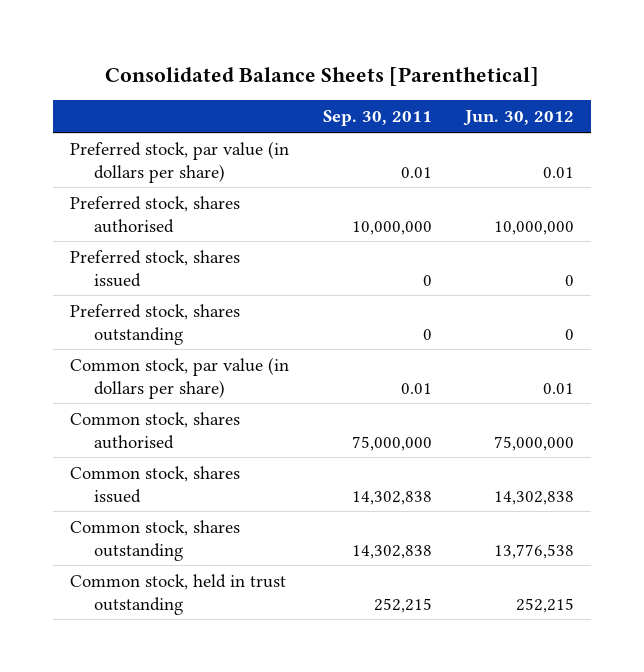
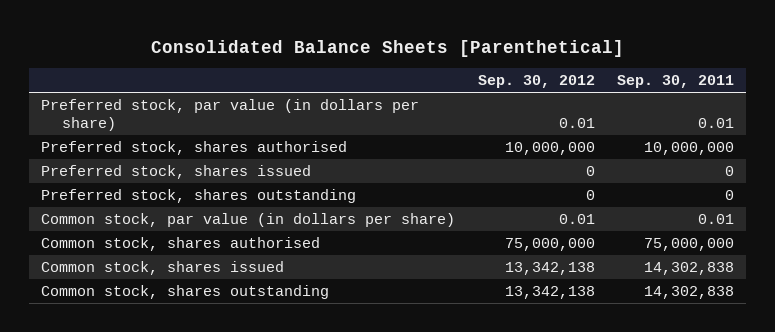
[463,110,575,127] Jun. 30, 2012 -> none
none -> [477,75,595,89] Sep. 30, 2012
[69,573,286,615] Common stock, held in trust outstanding -> none

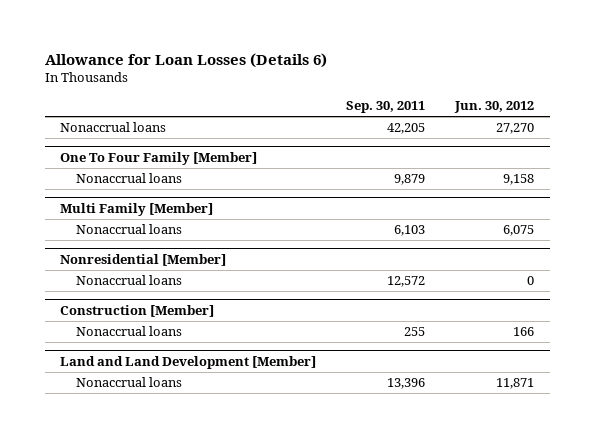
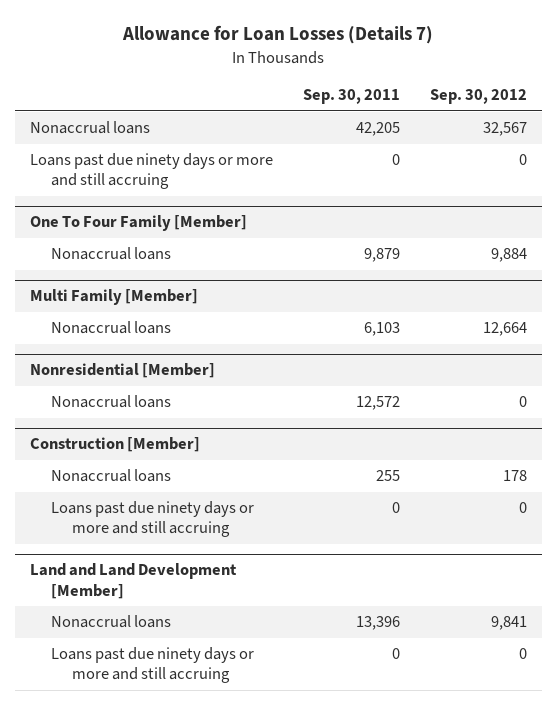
[44,52,327,68] Allowance for Loan Losses (Details 6) -> [122,25,434,45] Allowance for Loan Losses (Details 7)
[454,101,535,114] Jun. 30, 2012 -> none
none -> [429,89,527,105] Sep. 30, 2012
none -> [29,153,273,190] Loans past due ninety days or more and still accruing
none -> [50,501,254,538] Loans past due ninety days or more and still accruing
none -> [50,647,254,684] Loans past due ninety days or more and still accruing

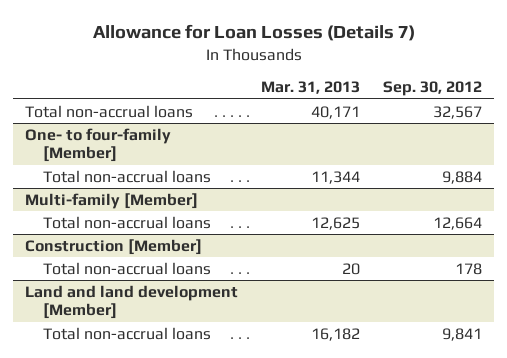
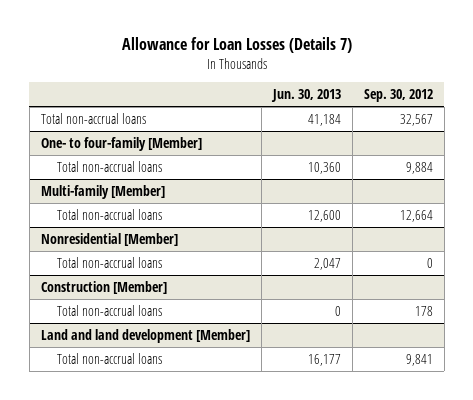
[261,81,361,95] Mar. 31, 2013 -> none
none -> [270,89,341,103] Jun. 30, 2013
none -> [40,232,178,246] Nonresidential [Member]
none -> [57,256,163,268] Total non-accrual loans

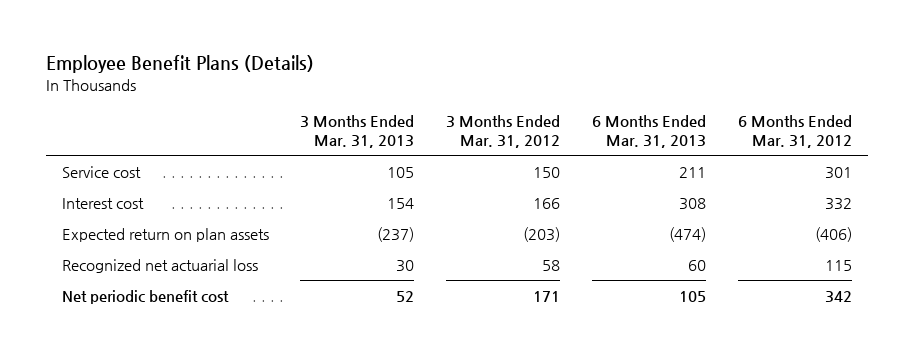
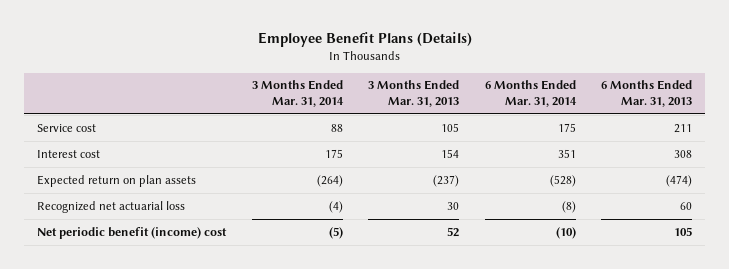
[446,114,561,149] 3 Months Ended Mar. 31, 2012 -> none
[737,114,852,149] 6 Months Ended Mar. 31, 2012 -> none
none -> [251,80,344,108] 3 Months Ended Mar. 31, 2014
none -> [484,80,577,108] 6 Months Ended Mar. 31, 2014
[61,289,229,304] Net periodic benefit cost -> [36,226,227,239] Net periodic benefit (income) cost

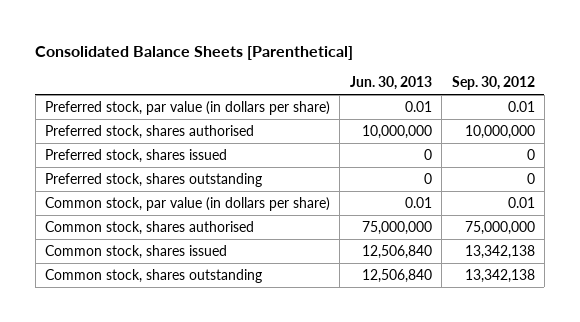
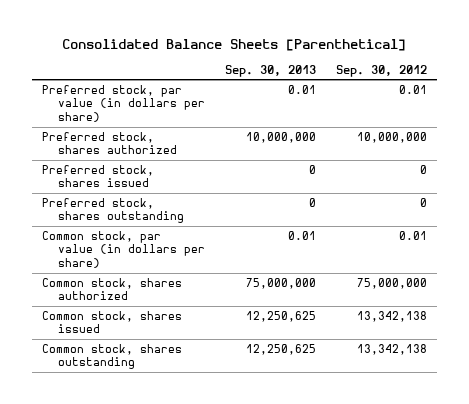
[349,76,432,91] Jun. 30, 2013 -> none
none -> [224,64,316,77] Sep. 30, 2013
[44,124,254,139] Preferred stock, shares authorised -> [42,131,177,155] Preferred stock, shares authorized
[44,220,254,235] Common stock, shares authorised -> [42,277,183,301] Common stock, shares authorized

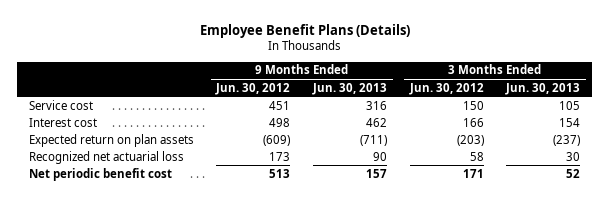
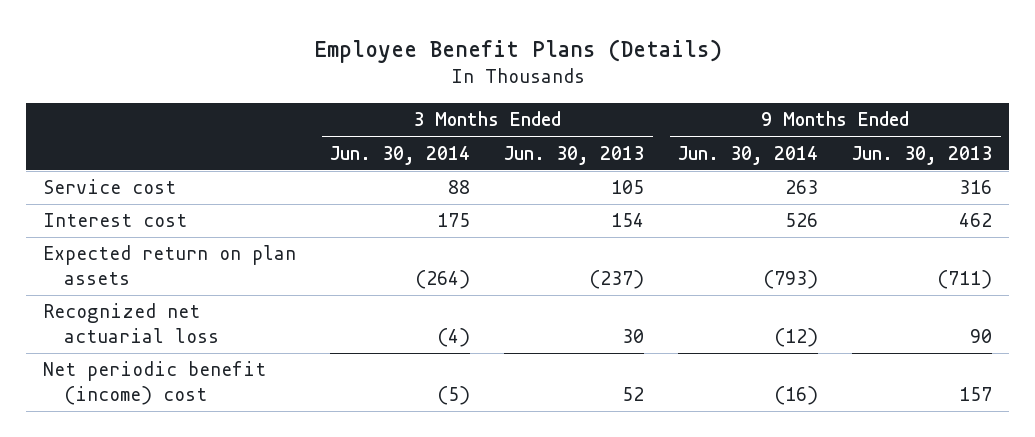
[215,82,291,95] Jun. 30, 2012 -> none
[408,82,484,95] Jun. 30, 2012 -> none
none -> [330,145,471,165] Jun. 30, 2014
none -> [678,145,819,165] Jun. 30, 2014
[28,167,172,181] Net periodic benefit cost -> [42,361,266,405] Net periodic benefit (income) cost

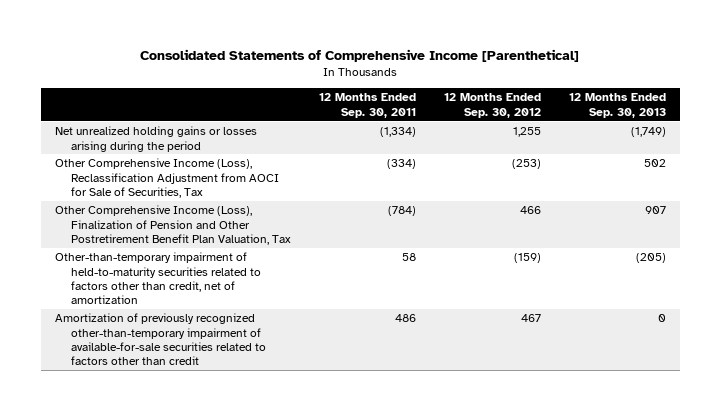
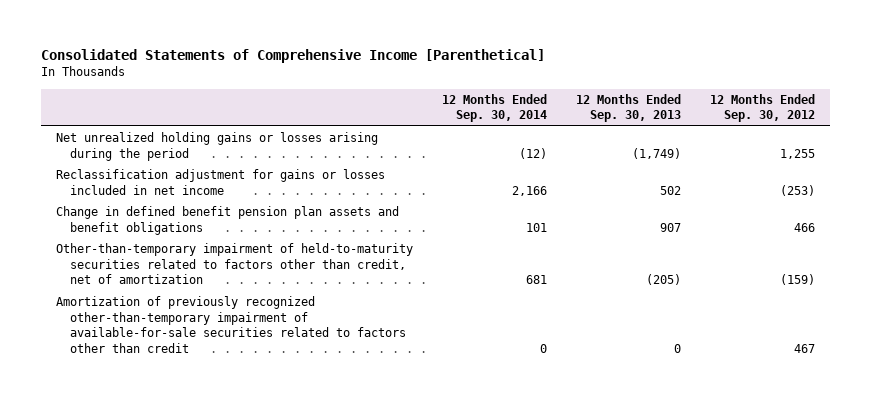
[319,93,417,118] 12 Months Ended Sep. 30, 2011 -> none
none -> [442,93,548,123] 12 Months Ended Sep. 30, 2014
[54,158,280,198] Other Comprehensive Income (Loss), Reclassification Adjustment from AOCI for Sale of Securities, Tax -> [55,169,385,195] Reclassification adjustment for gains or losses included in net income
[54,205,292,245] Other Comprehensive Income (Loss), Finalization of Pension and Other Postretirement Benefit Plan Valuation, Tax -> [55,206,399,235] Change in defined benefit pension plan assets and benefit obligations

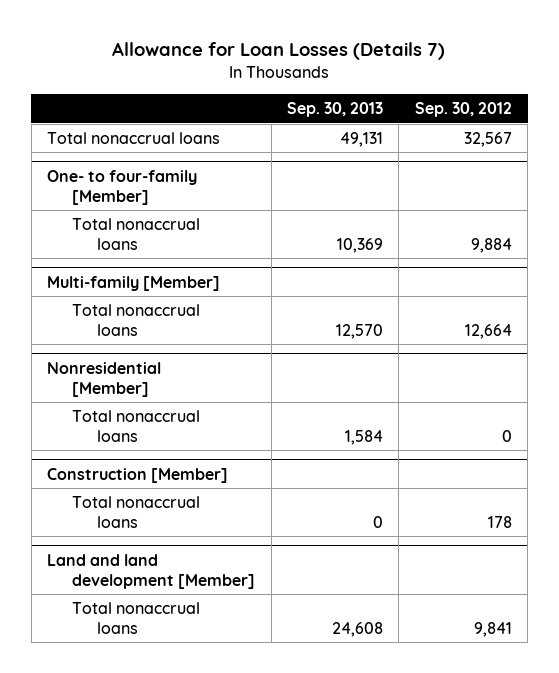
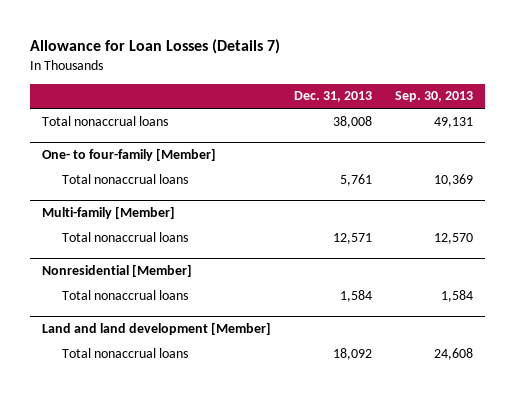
[414,102,512,118] Sep. 30, 2012 -> none
none -> [294,91,373,103] Dec. 31, 2013
[47,467,229,483] Construction [Member] -> none
[72,495,201,528] Total nonaccrual loans -> none

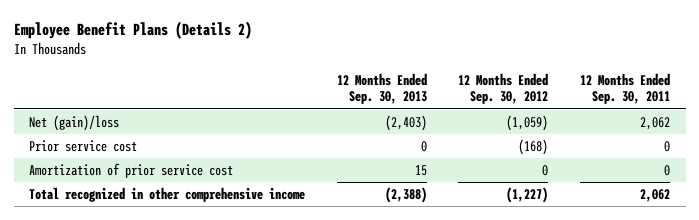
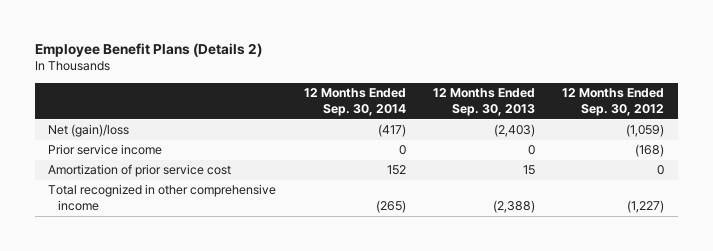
[579,72,670,105] 12 Months Ended Sep. 30, 2011 -> none
none -> [303,88,406,116] 12 Months Ended Sep. 30, 2014
[29,139,138,152] Prior service cost -> [48,144,163,156] Prior service income

